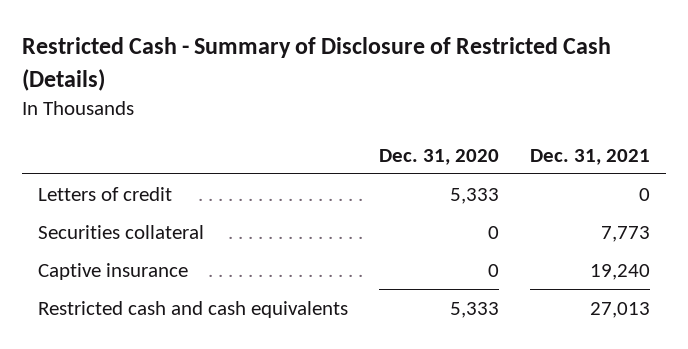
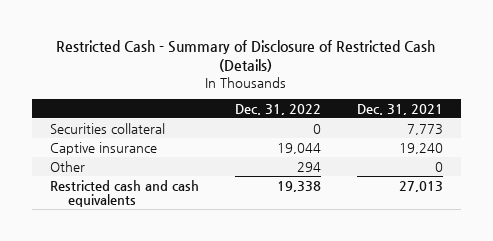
[378,148,499,165] Dec. 31, 2020 -> none
none -> [234,103,321,115] Dec. 31, 2022
[37,186,172,201] Letters of credit -> none
none -> [49,160,85,172] Other

